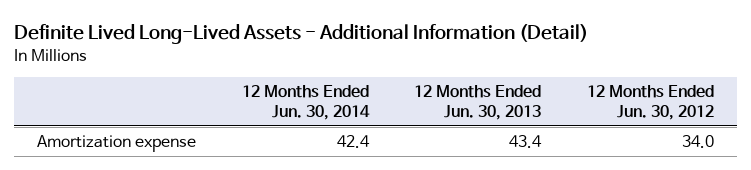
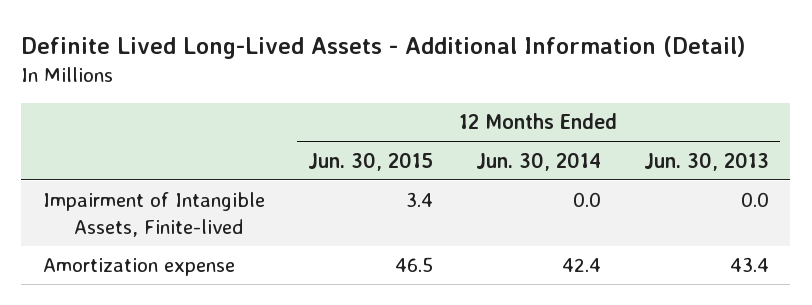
[586,85,714,121] 12 Months Ended Jun. 30, 2012 -> none
none -> [307,151,433,171] Jun. 30, 2015
none -> [42,192,265,237] Impairment of Intangible Assets, Finite-lived

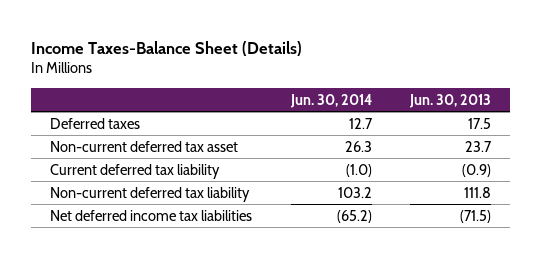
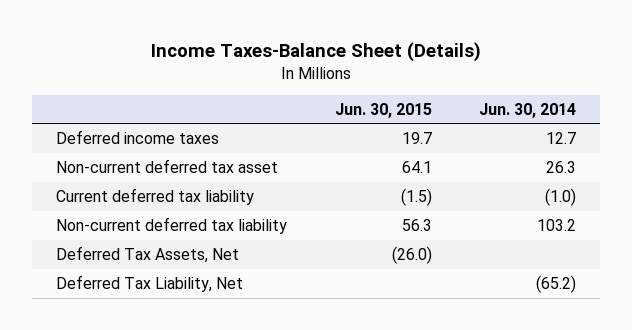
[409,93,492,108] Jun. 30, 2013 -> none
none -> [334,102,432,118] Jun. 30, 2015
[50,117,141,129] Deferred taxes -> [55,129,219,144] Deferred income taxes
none -> [55,245,239,263] Deferred Tax Assets, Net
[50,209,253,221] Net deferred income tax liabilities -> [55,274,243,292] Deferred Tax Liability, Net

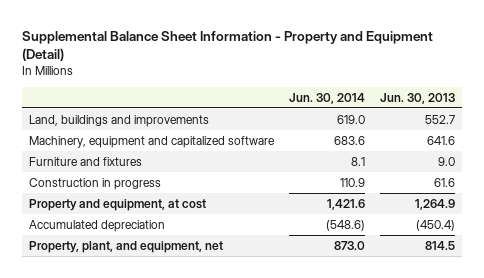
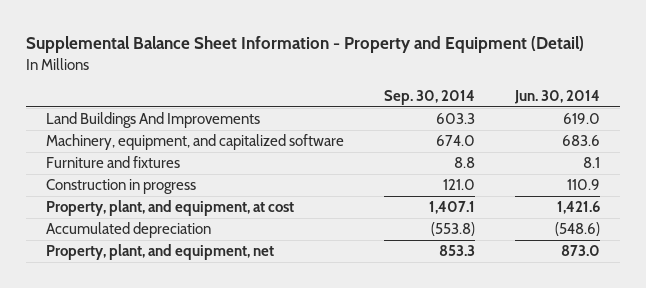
[379,92,455,104] Jun. 30, 2013 -> none
none -> [383,89,475,105] Sep. 30, 2014
[29,114,210,127] Land, buildings and improvements -> [45,112,260,129] Land Buildings And Improvements
[29,135,276,148] Machinery, equipment and capitalized software -> [45,134,344,151] Machinery, equipment, and capitalized software
[29,198,207,211] Property and equipment, at cost -> [45,200,294,217] Property, plant, and equipment, at cost

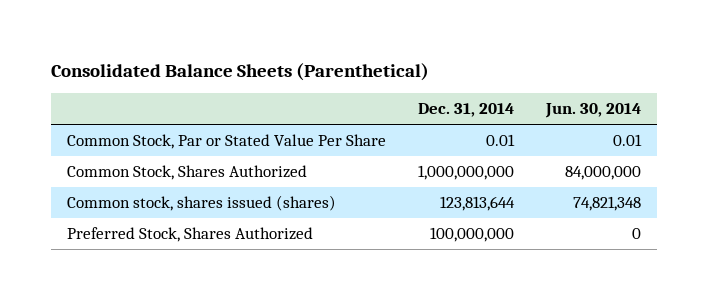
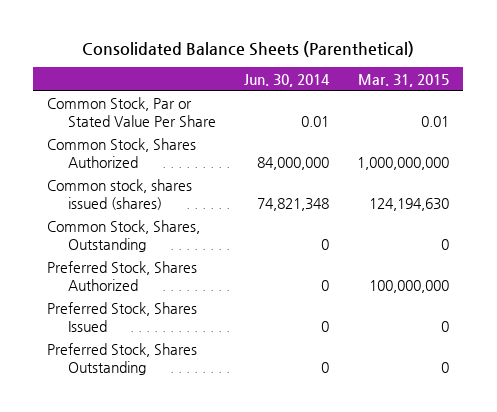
[418,103,515,118] Dec. 31, 2014 -> none
none -> [358,73,450,87] Mar. 31, 2015
none -> [47,220,201,252] Common Stock, Shares, Outstanding
none -> [47,302,198,332] Preferred Stock, Shares Issued
none -> [47,343,198,375] Preferred Stock, Shares Outstanding

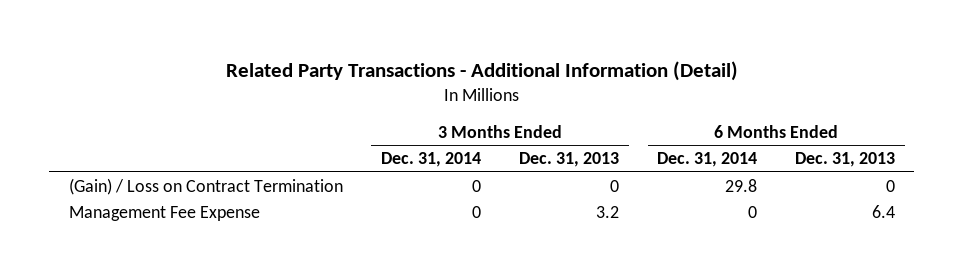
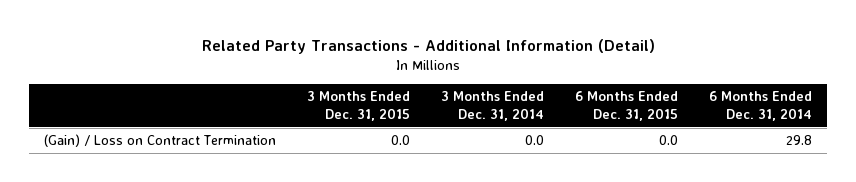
[518,152,619,168] Dec. 31, 2013 -> none
[795,152,896,168] Dec. 31, 2013 -> none
none -> [307,91,411,121] 3 Months Ended Dec. 31, 2015
none -> [574,91,678,121] 6 Months Ended Dec. 31, 2015
[68,205,260,221] Management Fee Expense -> none
[471,179,481,192] 0 -> [524,135,544,146] 0.0

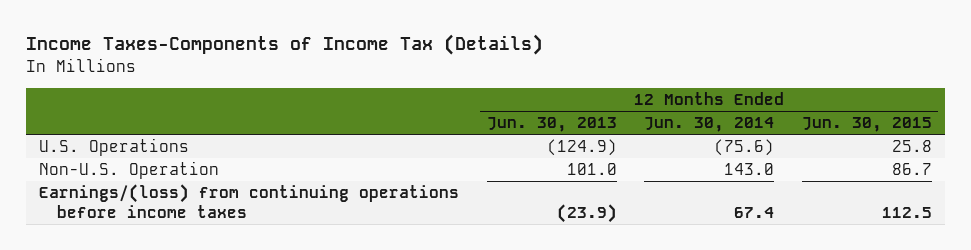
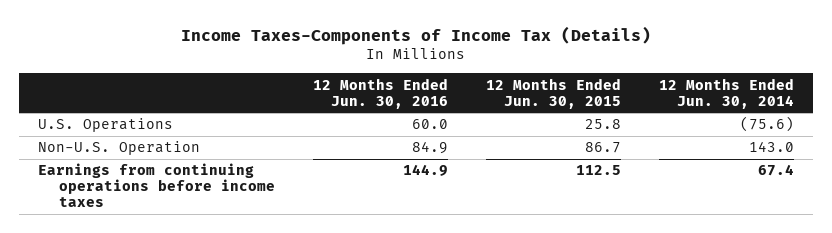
[486,117,617,133] Jun. 30, 2013 -> none
none -> [312,77,448,109] 12 Months Ended Jun. 30, 2016
[39,184,460,218] Earnings/(loss) from continuing operations before income taxes -> [38,163,275,208] Earnings from continuing operations before income taxes

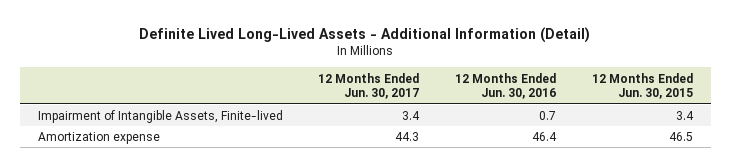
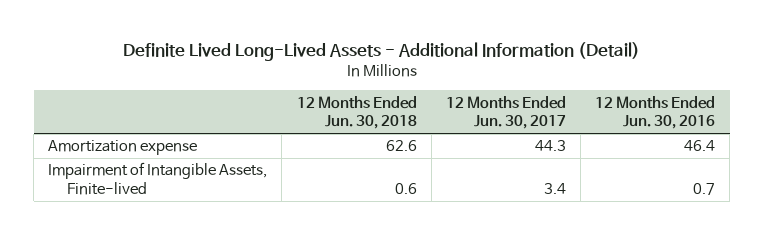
[591,72,693,100] 12 Months Ended Jun. 30, 2015 -> none
none -> [296,95,417,130] 12 Months Ended Jun. 30, 2018
[37,110,283,124] Impairment of Intangible Assets, Finite-lived -> [48,162,268,195] Impairment of Intangible Assets, Finite-lived

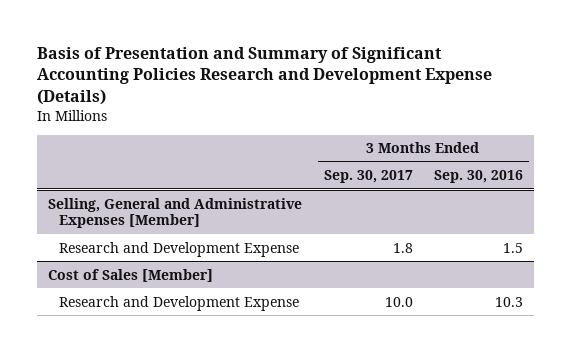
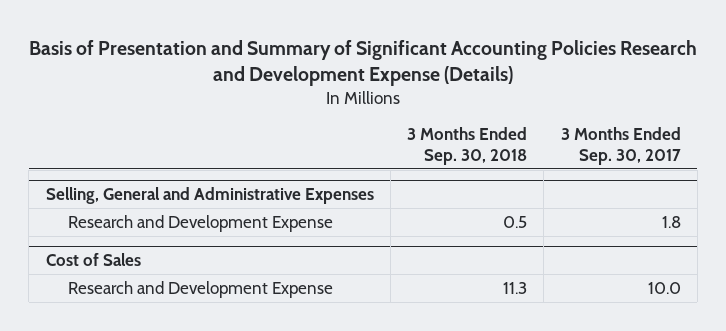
[434,170,524,184] Sep. 30, 2016 -> none
none -> [407,127,528,165] 3 Months Ended Sep. 30, 2018
[47,197,302,229] Selling, General and Administrative Expenses [Member] -> [45,186,374,204] Selling, General and Administrative Expenses
[47,268,213,282] Cost of Sales [Member] -> [45,252,141,266] Cost of Sales

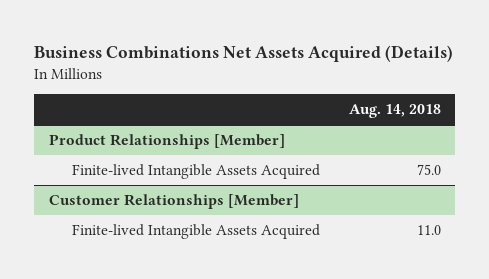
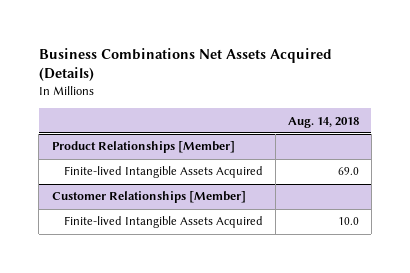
[416,163,441,175] 75.0 -> [337,167,359,176] 69.0
[416,224,441,235] 11.0 -> [337,217,359,226] 10.0

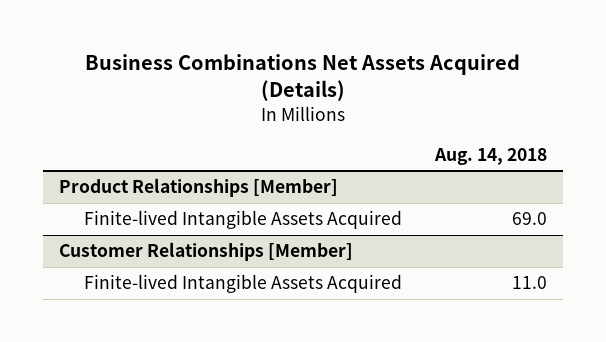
[337,217,359,226] 10.0 -> [511,276,547,290] 11.0

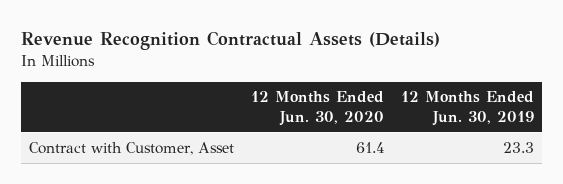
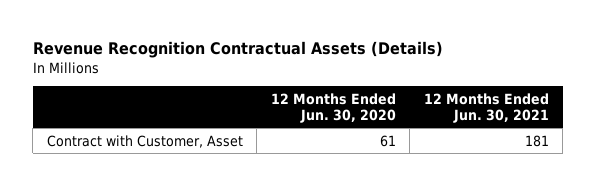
[400,91,534,127] 12 Months Ended Jun. 30, 2019 -> none
none -> [423,92,549,123] 12 Months Ended Jun. 30, 2021
[356,142,385,154] 61.4 -> [379,134,396,147] 61

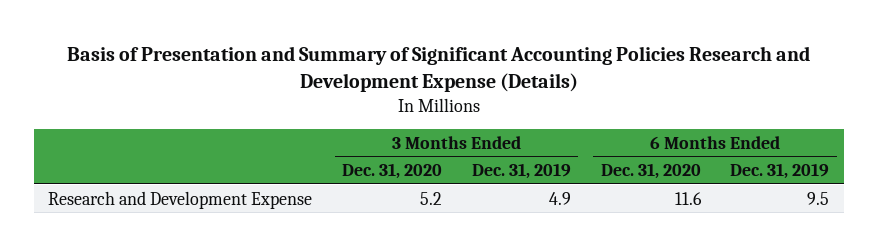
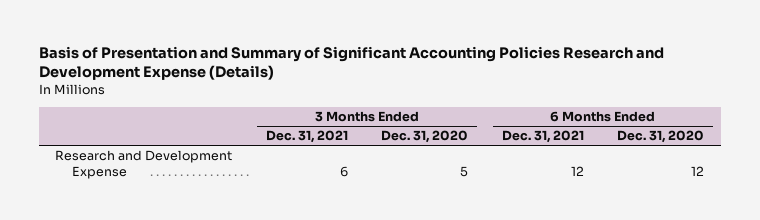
[471,163,571,180] Dec. 31, 2019 -> none
[730,163,830,180] Dec. 31, 2019 -> none
none -> [265,130,348,144] Dec. 31, 2021
none -> [501,130,584,144] Dec. 31, 2021
[420,191,443,205] 5.2 -> [460,165,469,177] 5
[674,191,702,205] 11.6 -> [691,165,705,176] 12

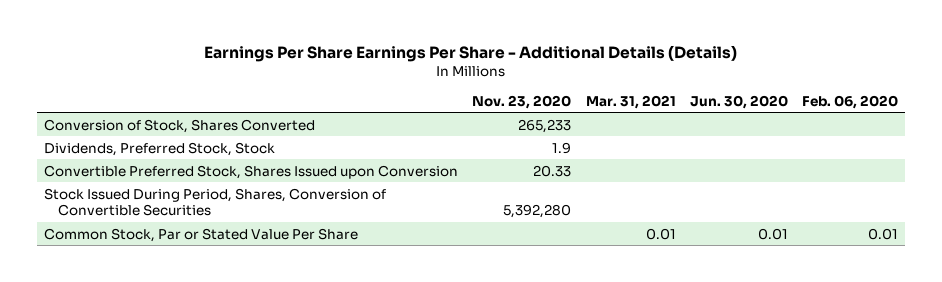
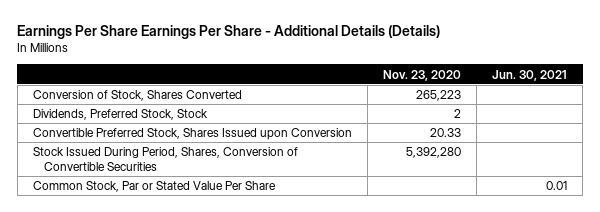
[585,94,676,109] Mar. 31, 2021 -> none
[689,94,788,109] Jun. 30, 2020 -> none
[802,94,899,109] Feb. 06, 2020 -> none
none -> [492,69,568,81] Jun. 30, 2021
[518,118,572,133] 265,233 -> [416,90,462,102] 265,223
[552,141,572,154] 1.9 -> [454,109,462,119] 2

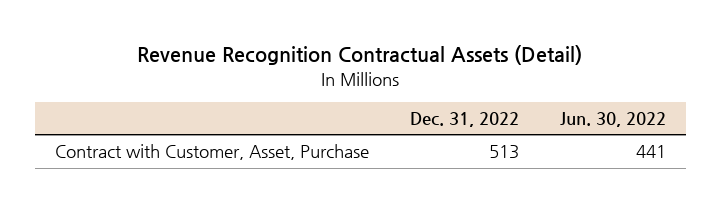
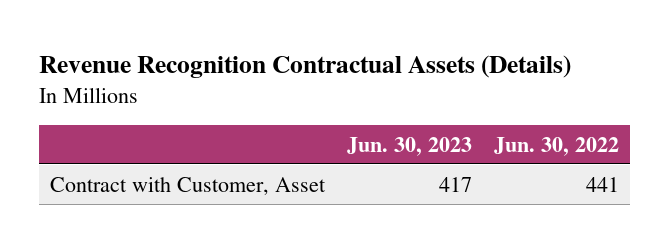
[137,45,583,66] Revenue Recognition Contractual Assets (Detail) -> [39,55,572,79] Revenue Recognition Contractual Assets (Details)
[409,112,519,128] Dec. 31, 2022 -> none
none -> [347,136,473,156] Jun. 30, 2023
[55,144,370,161] Contract with Customer, Asset, Purchase -> [50,176,327,195] Contract with Customer, Asset

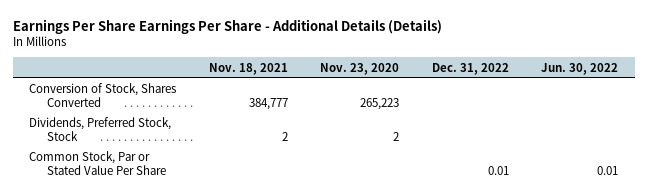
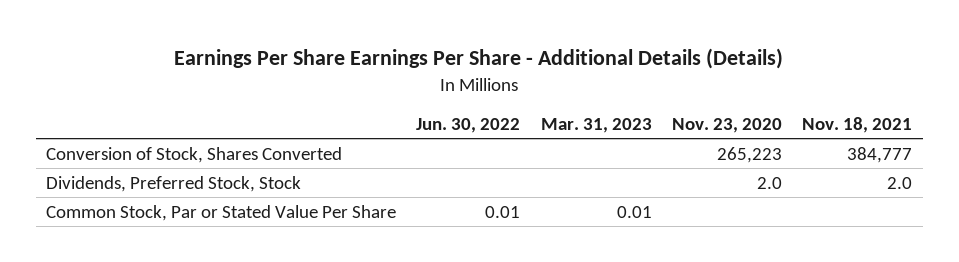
[431,62,509,75] Dec. 31, 2022 -> none
none -> [540,118,652,134] Mar. 31, 2023
[281,131,288,141] 2 -> [887,176,913,189] 2.0
[393,131,400,141] 2 -> [757,176,783,189] 2.0

